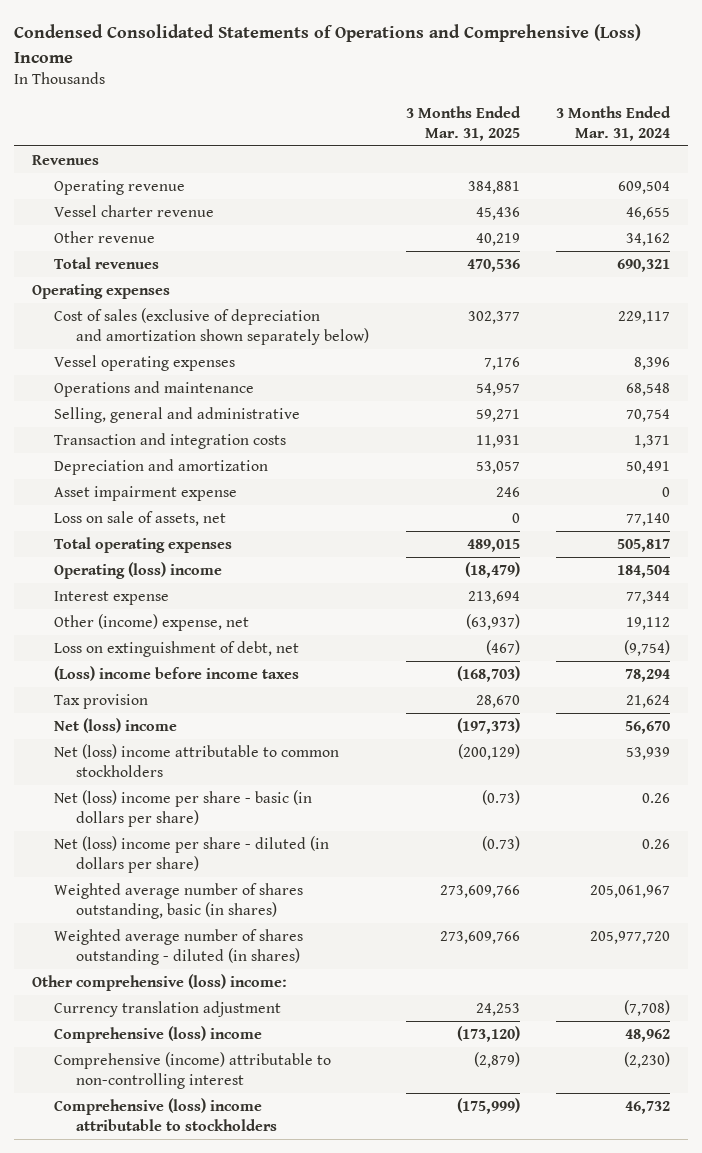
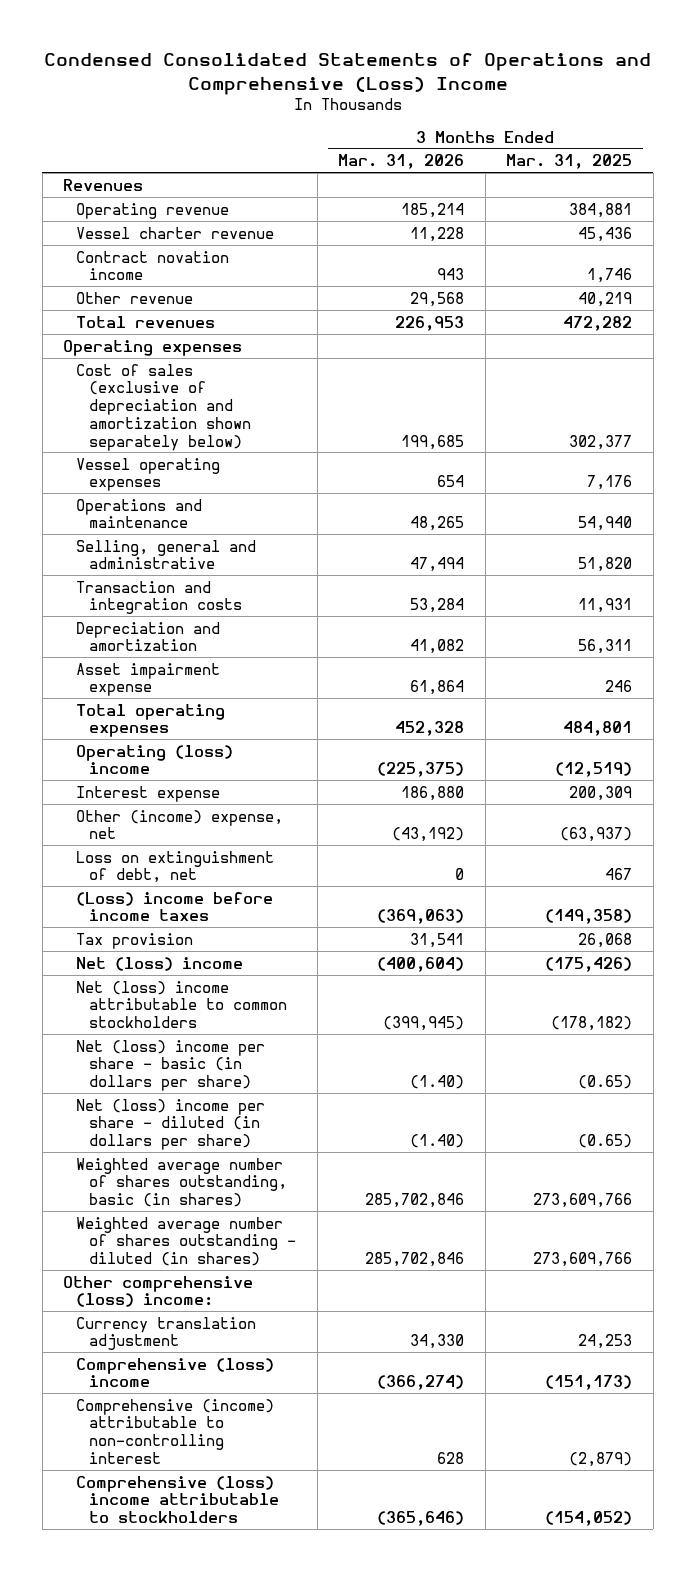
[555,105,671,141] 3 Months Ended Mar. 31, 2024 -> none
none -> [338,154,465,170] Mar. 31, 2026
none -> [76,250,230,281] Contract novation income
[466,258,520,272] 470,536 -> [563,315,633,331] 472,282
[475,382,520,396] 54,957 -> [578,516,633,532] 54,940
[475,408,520,422] 59,271 -> [578,557,633,573] 51,820
[475,460,520,474] 53,057 -> [578,639,633,655] 56,311
[54,510,227,526] Loss on sale of assets, net -> none
[466,538,520,552] 489,015 -> [563,721,633,737] 484,801
[464,561,520,578] (18,479) -> [555,762,633,778] (12,519)
[467,590,520,604] 213,694 -> [569,785,633,801] 200,309
[485,639,520,655] (467) -> [605,868,633,881] 467
[456,665,520,682] (168,703) -> [545,909,633,925] (149,358)
[475,694,520,708] 28,670 -> [578,932,633,948] 26,068
[456,717,520,734] (197,373) -> [545,956,633,972] (175,426)
[457,743,520,760] (200,129) -> [551,1016,633,1032] (178,182)
[481,789,520,805] (0.73) -> [578,1075,633,1090] (0.65)
[481,835,520,851] (0.73) -> [578,1134,633,1149] (0.65)
[456,1025,520,1042] (173,120) -> [545,1375,633,1391] (151,173)
[456,1097,520,1114] (175,999) -> [545,1511,633,1527] (154,052)

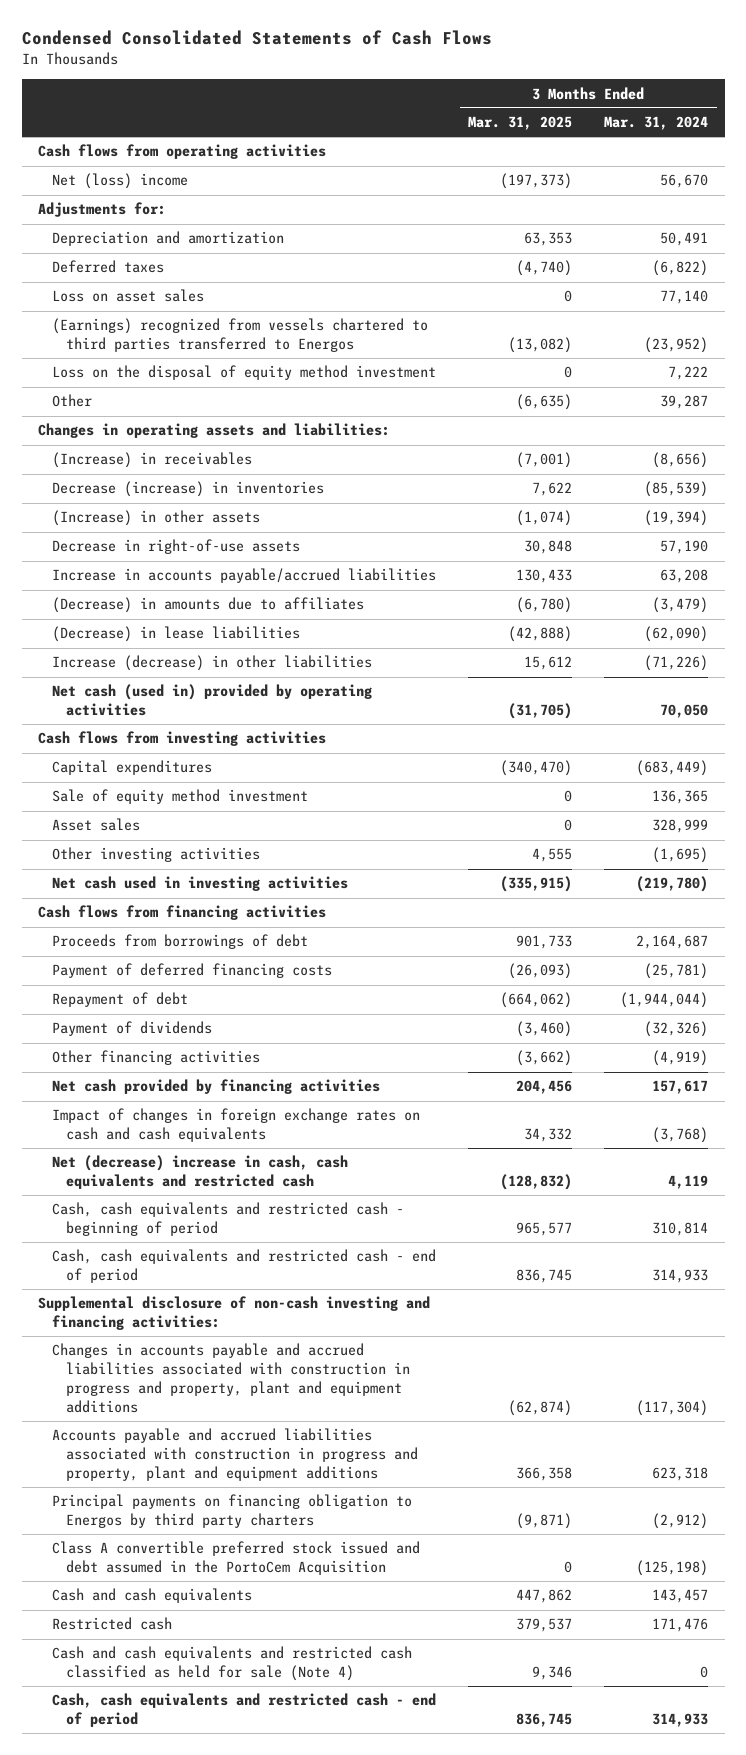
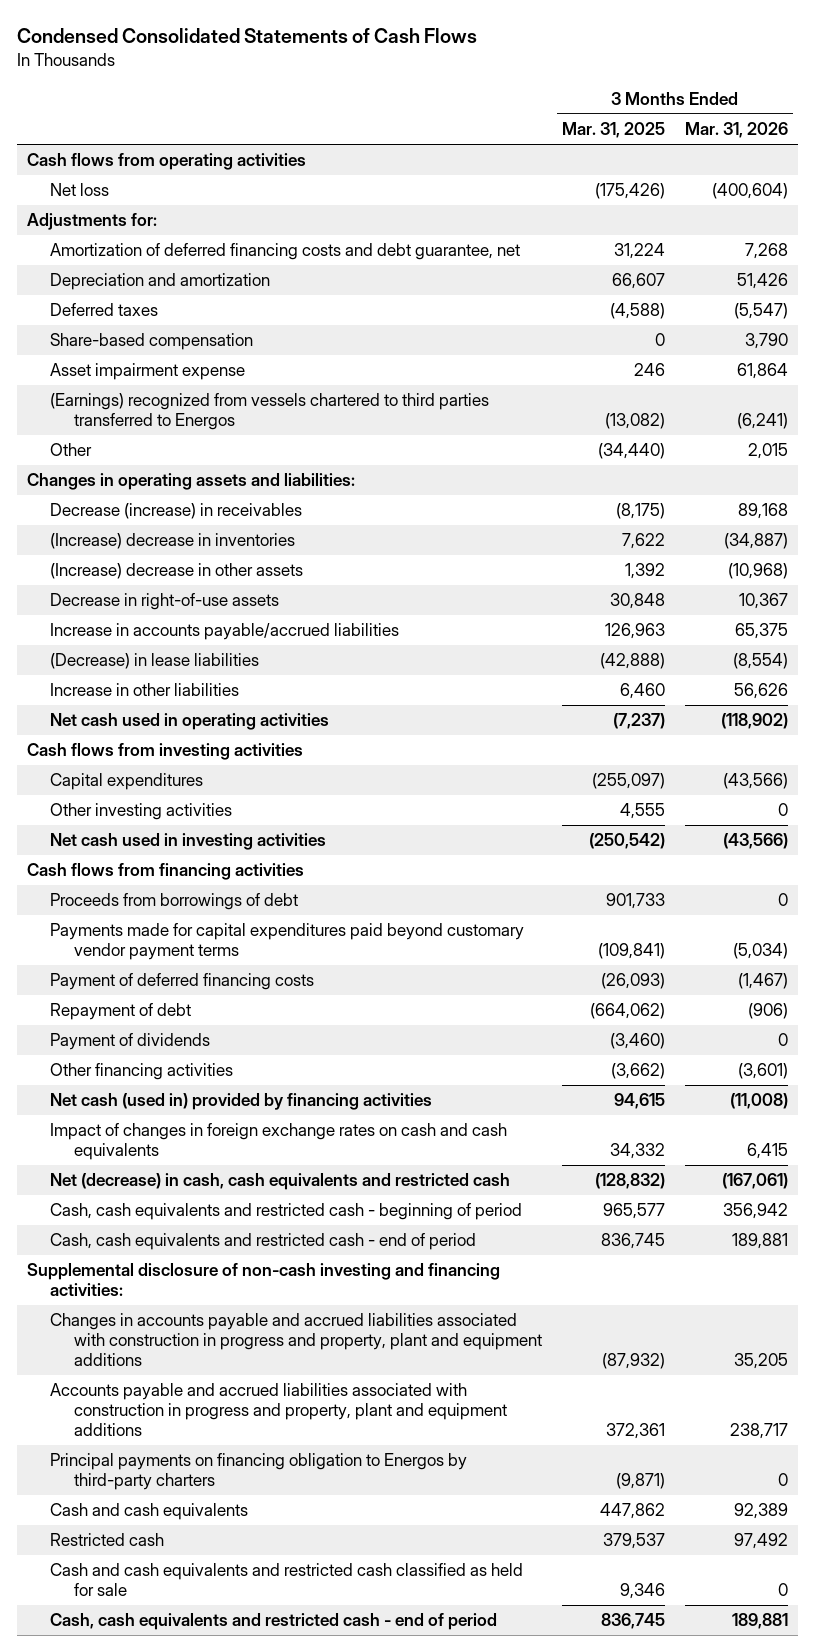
[604,116,709,131] Mar. 31, 2024 -> none
none -> [685,122,789,139] Mar. 31, 2026
[51,173,188,190] Net (loss) income -> [50,183,110,197] Net loss
[500,173,573,190] (197,373) -> [594,183,665,200] (175,426)
[51,289,204,303] Loss on asset sales -> none
none -> [50,243,521,261] Amortization of deferred financing costs and debt guarantee, net
[524,232,573,247] 63,353 -> [611,273,665,290] 66,607
[516,260,573,277] (4,740) -> [609,303,665,320] (4,588)
none -> [50,333,254,351] Share-based compensation
none -> [50,363,246,381] Asset impairment expense
[51,365,436,381] Loss on the disposal of equity method investment -> none
[516,394,573,411] (6,635) -> [597,443,665,460] (34,440)
[51,452,252,469] (Increase) in receivables -> [50,503,303,520] Decrease (increase) in receivables
[516,452,573,469] (7,001) -> [615,503,665,520] (8,175)
[51,481,324,498] Decrease (increase) in inventories -> [50,533,296,550] (Increase) decrease in inventories
[51,510,260,527] (Increase) in other assets -> [50,563,304,580] (Increase) decrease in other assets
[516,510,573,527] (1,074) -> [624,563,665,580] 1,392
[51,597,364,614] (Decrease) in amounts due to affiliates -> none
[516,569,573,584] 130,433 -> [604,623,665,640] 126,963
[51,655,372,672] Increase (decrease) in other liabilities -> [50,683,240,697] Increase in other liabilities
[524,656,573,671] 15,612 -> [619,683,665,700] 6,460
[51,684,372,717] Net cash (used in) provided by operating activities -> [50,713,330,731] Net cash used in operating activities
[508,703,573,720] (31,705) -> [612,713,665,730] (7,237)
[51,789,308,805] Sale of equity method investment -> none
[51,818,140,832] Asset sales -> none
[500,760,573,777] (340,470) -> [591,773,665,790] (255,097)
[500,876,573,893] (335,915) -> [588,833,665,850] (250,542)
none -> [50,923,525,961] Payments made for capital expenditures paid beyond customary vendor payment terms
[51,1079,380,1095] Net cash provided by financing activities -> [50,1093,433,1111] Net cash (used in) provided by financing activities
[516,1080,573,1095] 204,456 -> [613,1093,665,1110] 94,615
[51,1155,348,1190] Net (decrease) increase in cash, cash equivalents and restricted cash -> [50,1173,511,1191] Net (decrease) in cash, cash equivalents and restricted cash
[51,1541,420,1576] Class A convertible preferred stock issued and debt assumed in the PortoCem Acquisition -> none
[508,1400,573,1417] (62,874) -> [601,1353,665,1370] (87,932)
[516,1467,573,1482] 366,358 -> [605,1423,665,1440] 372,361
[51,1494,412,1529] Principal payments on financing obligation to Energos by third party charters -> [50,1453,468,1491] Principal payments on financing obligation to Energos by third-party charters
[51,1646,412,1682] Cash and cash equivalents and restricted cash classified as held for sale (Note 4) -> [50,1563,524,1597] Cash and cash equivalents and restricted cash classified as held for sale

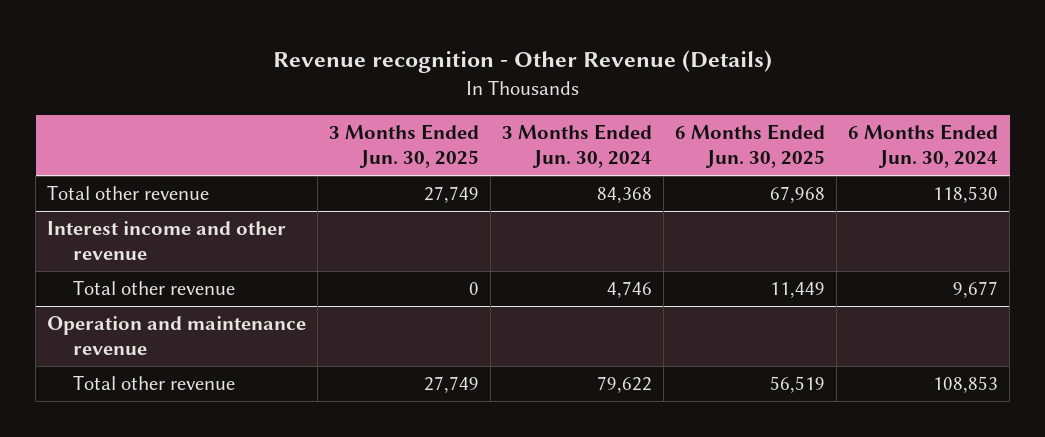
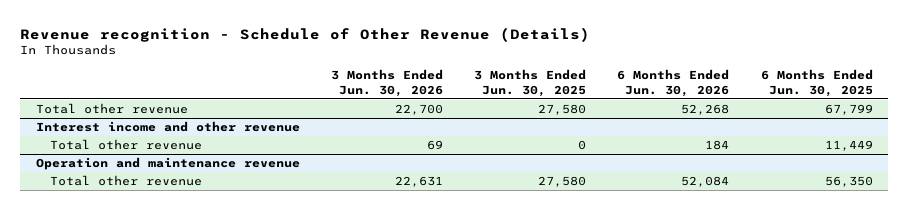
[272,50,772,74] Revenue recognition - Other Revenue (Details) -> [20,26,591,42] Revenue recognition - Schedule of Other Revenue (Details)
[502,124,653,169] 3 Months Ended Jun. 30, 2024 -> none
[848,124,999,169] 6 Months Ended Jun. 30, 2024 -> none
none -> [331,69,444,98] 3 Months Ended Jun. 30, 2026
none -> [617,69,730,98] 6 Months Ended Jun. 30, 2026
[424,186,480,204] 27,749 -> [538,104,587,116] 27,580
[770,186,826,204] 67,968 -> [824,104,873,116] 67,799
[424,376,480,394] 27,749 -> [538,176,587,188] 27,580
[770,376,826,394] 56,519 -> [824,176,873,188] 56,350

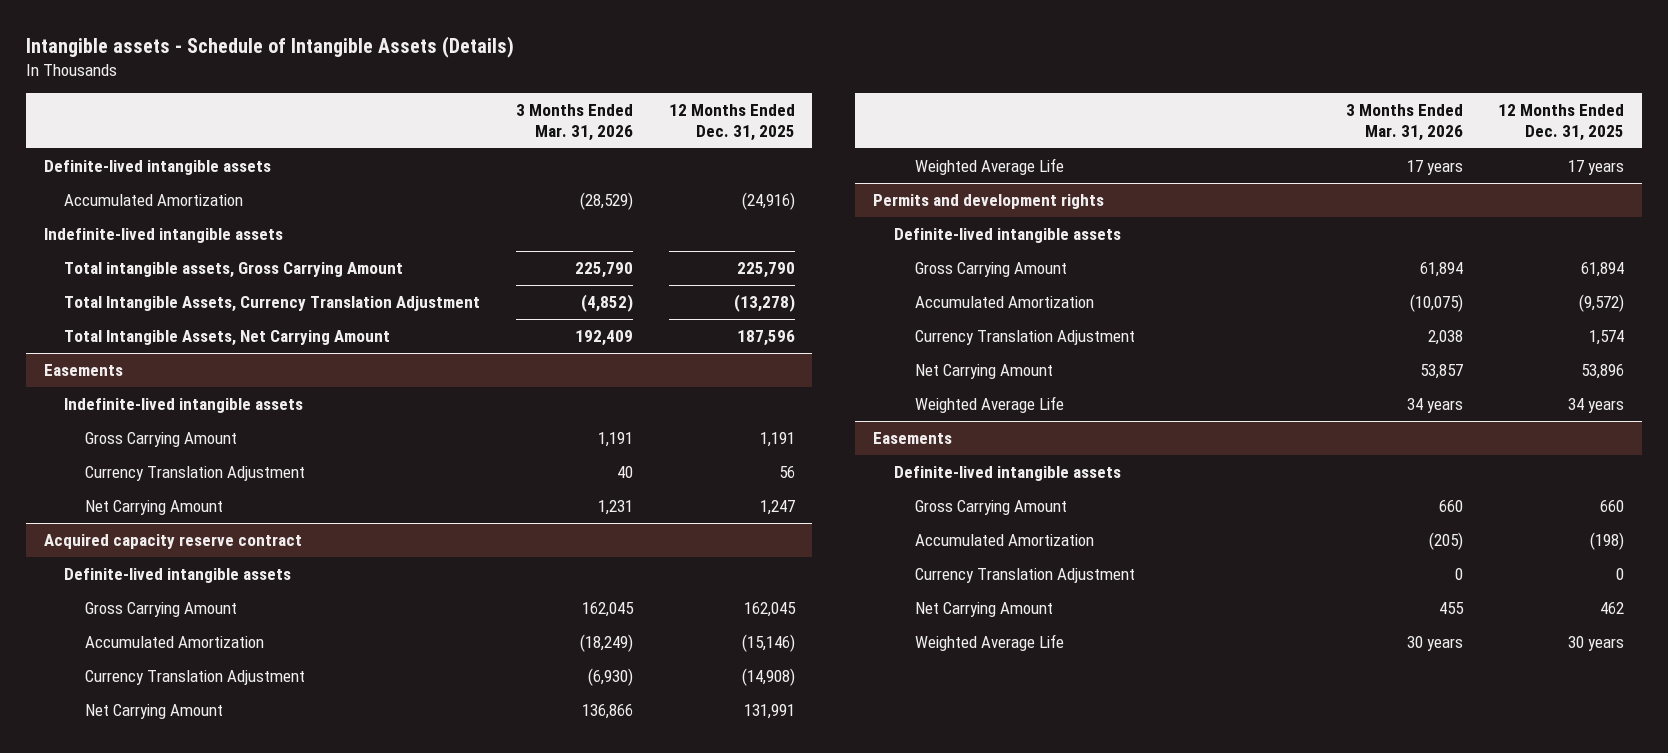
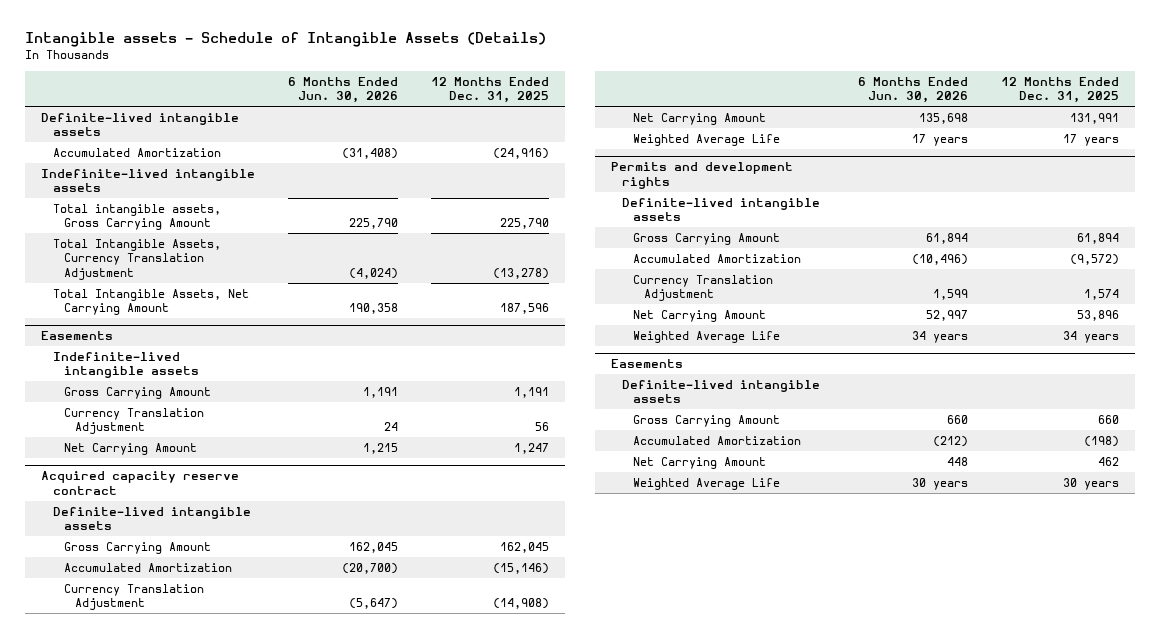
[515,104,633,141] 3 Months Ended Mar. 31, 2026 -> none
none -> [288,76,399,104] 6 Months Ended Jun. 30, 2026
[914,568,1135,584] Currency Translation Adjustment -> none

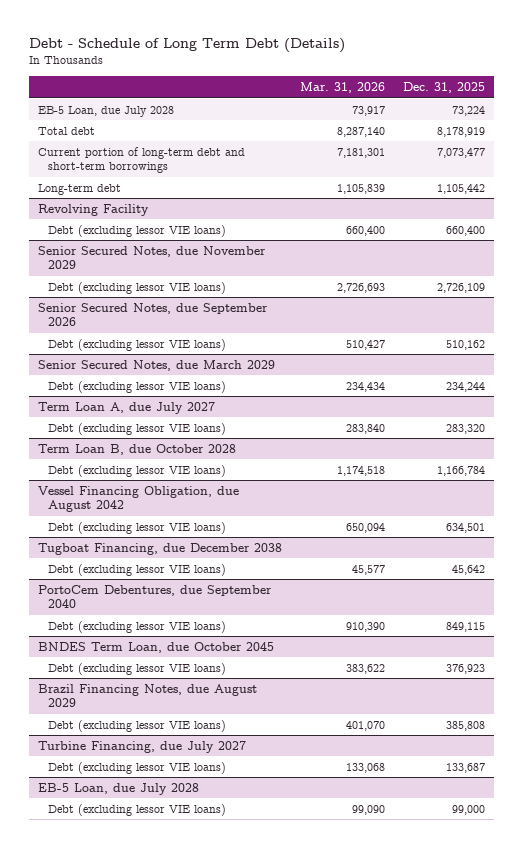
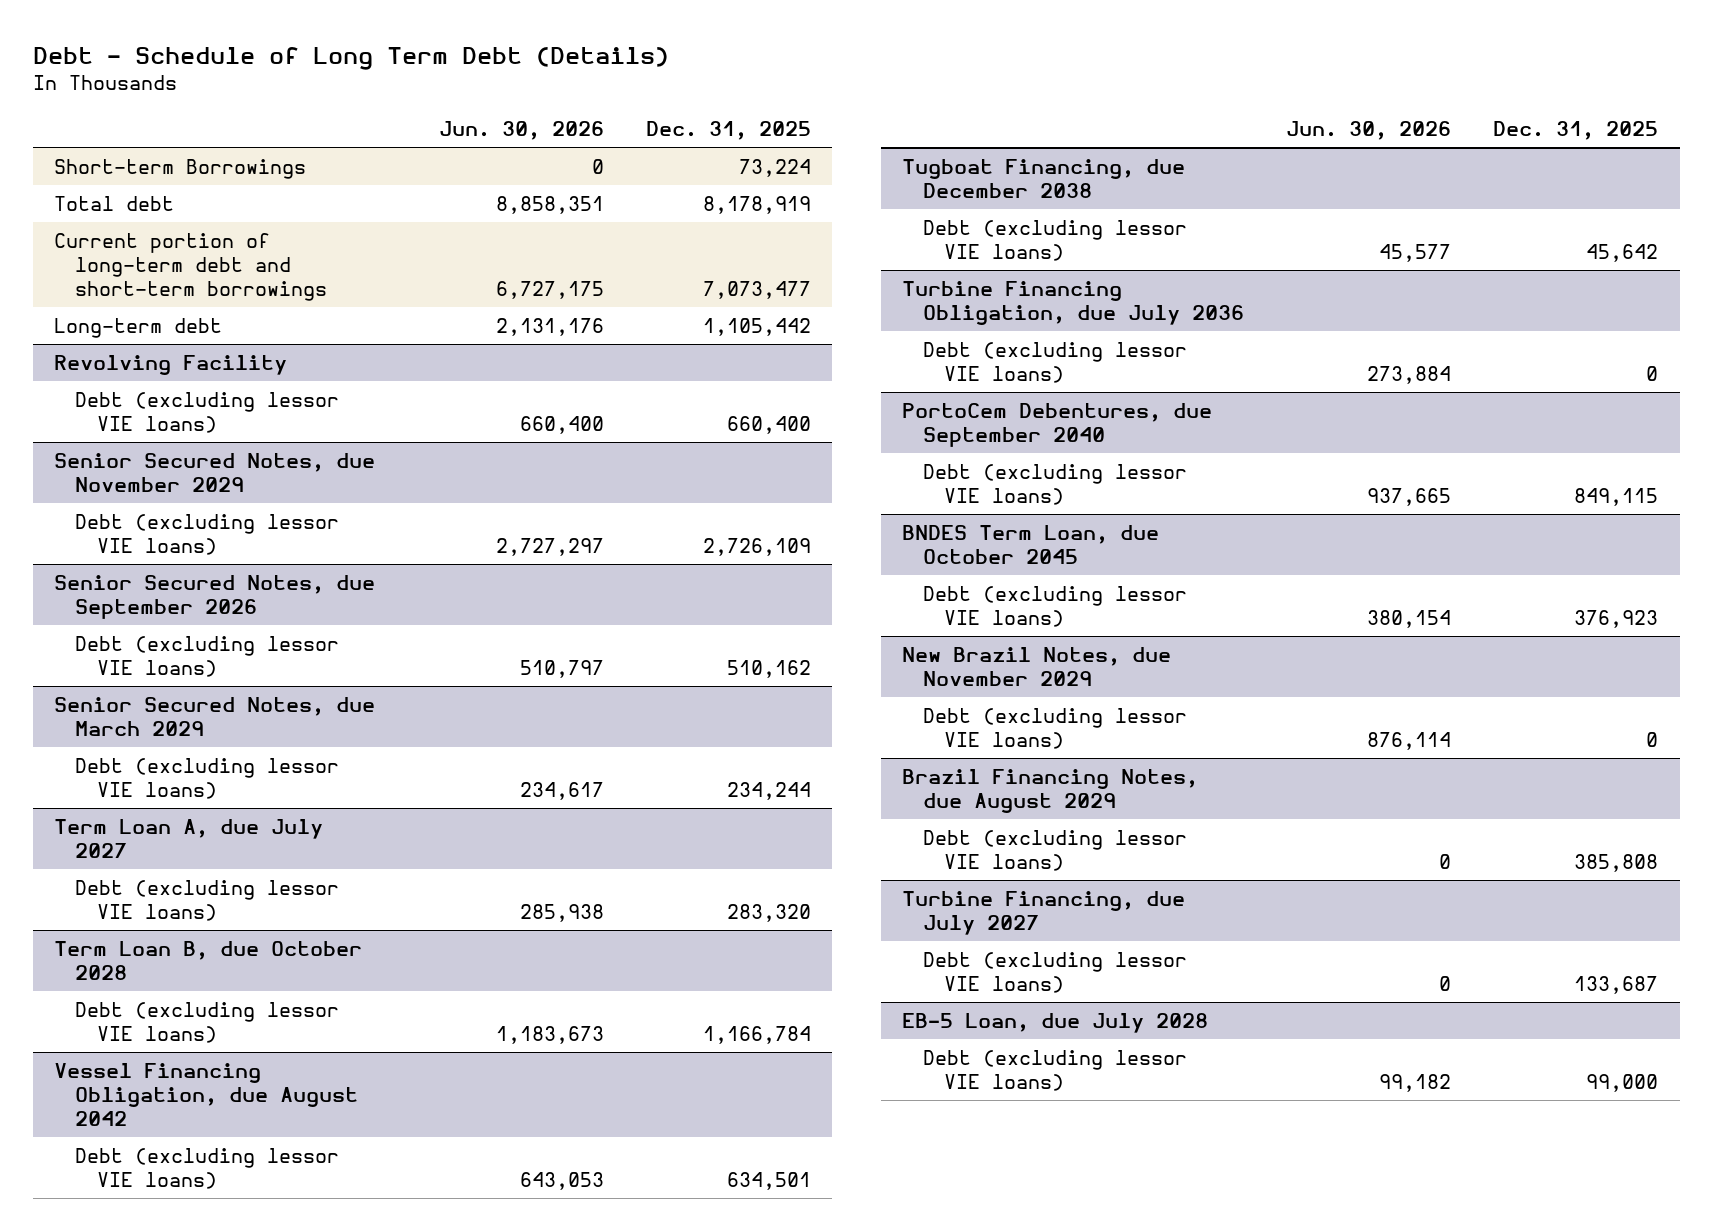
[299,82,385,94] Mar. 31, 2026 -> none
none -> [438,121,604,141] Jun. 30, 2026
[37,105,174,117] EB-5 Loan, due July 2028 -> [54,159,307,180] Short-term Borrowings
none -> [902,281,1245,325] Turbine Financing Obligation, due July 2036
none -> [923,342,1188,383] Debt (excluding lessor VIE loans)
none -> [902,647,1172,686] New Brazil Notes, due November 2029
none -> [923,708,1188,749] Debt (excluding lessor VIE loans)

